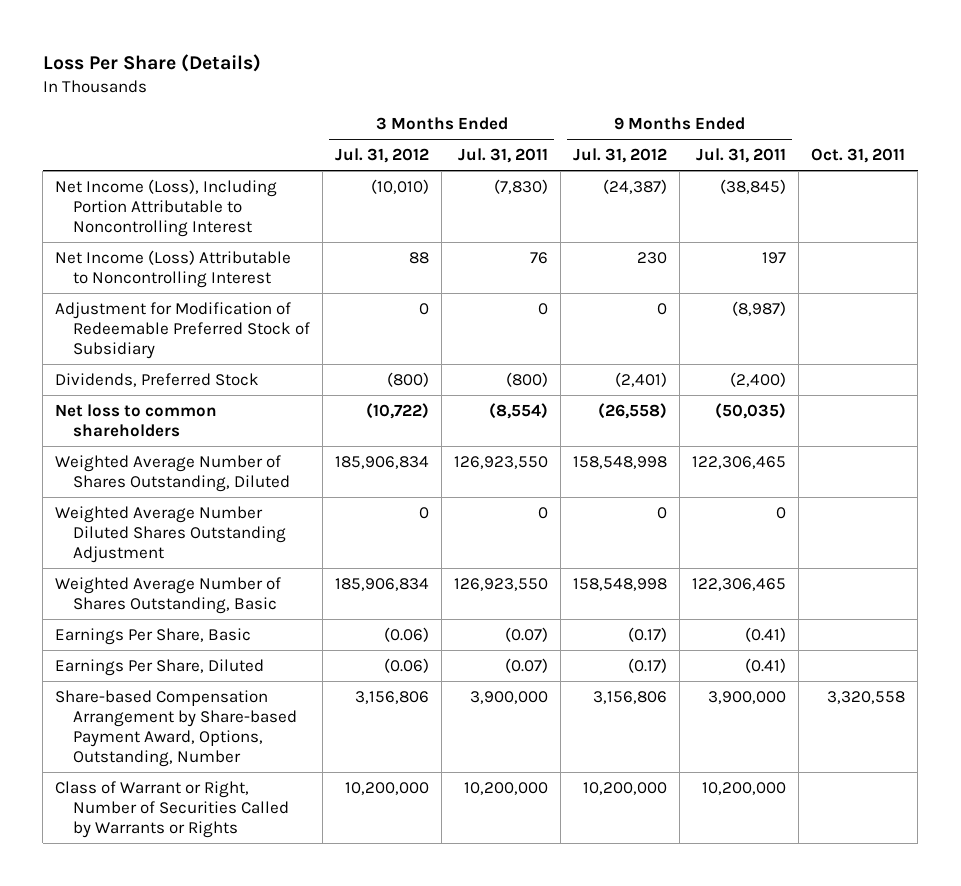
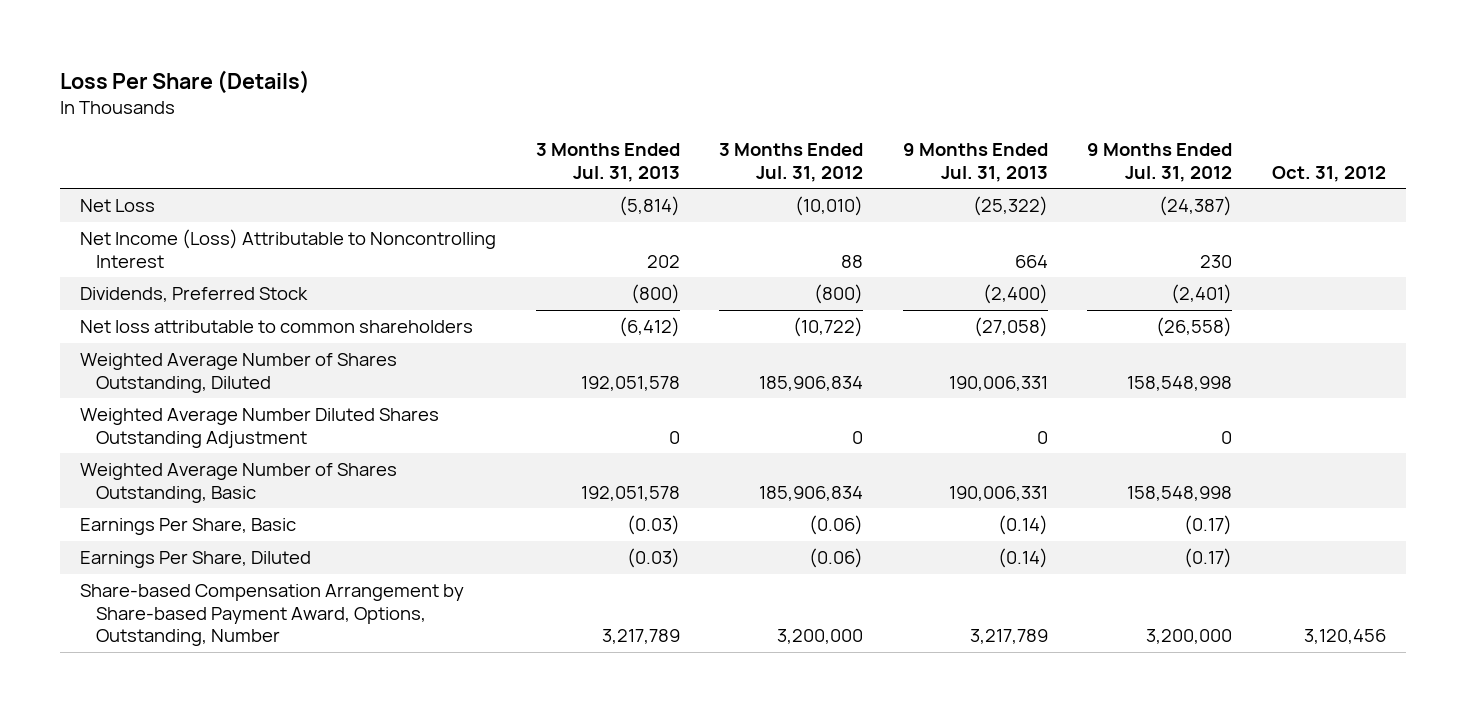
[458,148,549,164] Jul. 31, 2011 -> none
[696,148,787,164] Jul. 31, 2011 -> none
[811,148,906,164] Oct. 31, 2011 -> none
none -> [535,143,680,182] 3 Months Ended Jul. 31, 2013
none -> [902,143,1048,182] 9 Months Ended Jul. 31, 2013
none -> [1271,165,1386,182] Oct. 31, 2012
[55,178,278,237] Net Income (Loss), Including Portion Attributable to Noncontrolling Interest -> [80,199,156,213] Net Loss
[55,301,311,359] Adjustment for Modification of Redeemable Preferred Stock of Subsidiary -> none
[55,403,218,437] Net loss to common shareholders -> [80,320,474,334] Net loss attributable to common shareholders
[55,780,290,838] Class of Warrant or Right, Number of Securities Called by Warrants or Rights -> none
[355,690,430,704] 3,156,806 -> [777,628,864,644] 3,200,000
[593,690,668,704] 3,156,806 -> [1146,628,1233,644] 3,200,000

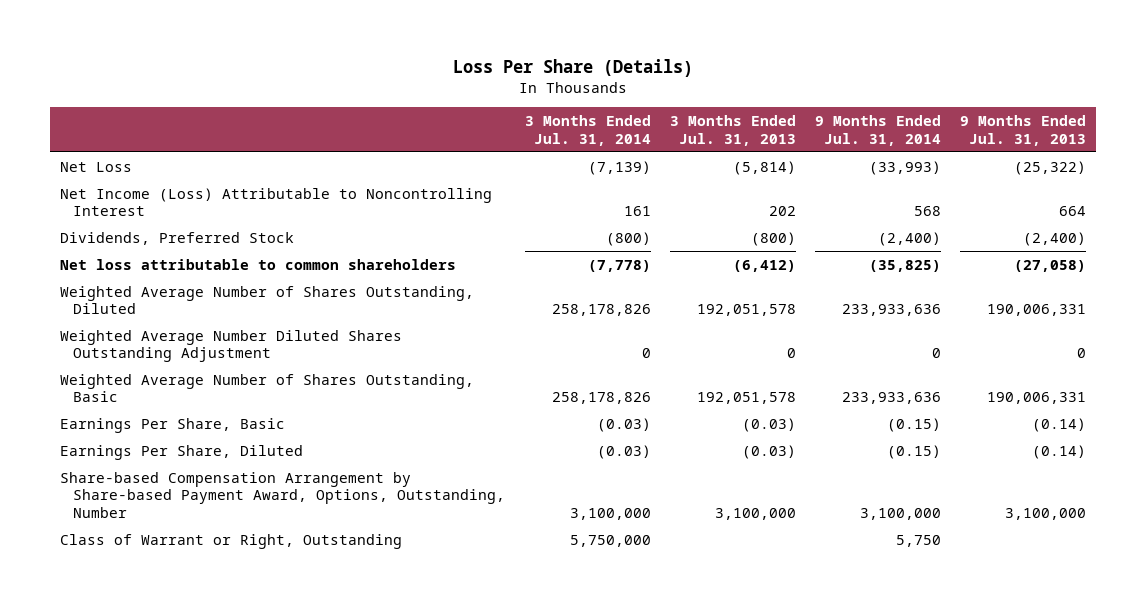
[719,143,864,182] 3 Months Ended Jul. 31, 2012 -> none
[1087,143,1233,182] 9 Months Ended Jul. 31, 2012 -> none
[1271,165,1386,182] Oct. 31, 2012 -> none
none -> [524,115,651,146] 3 Months Ended Jul. 31, 2014
none -> [814,115,941,146] 9 Months Ended Jul. 31, 2014
[601,628,680,644] 3,217,789 -> [714,507,796,520] 3,100,000
[969,628,1048,644] 3,217,789 -> [1005,507,1087,520] 3,100,000
none -> [60,533,403,549] Class of Warrant or Right, Outstanding

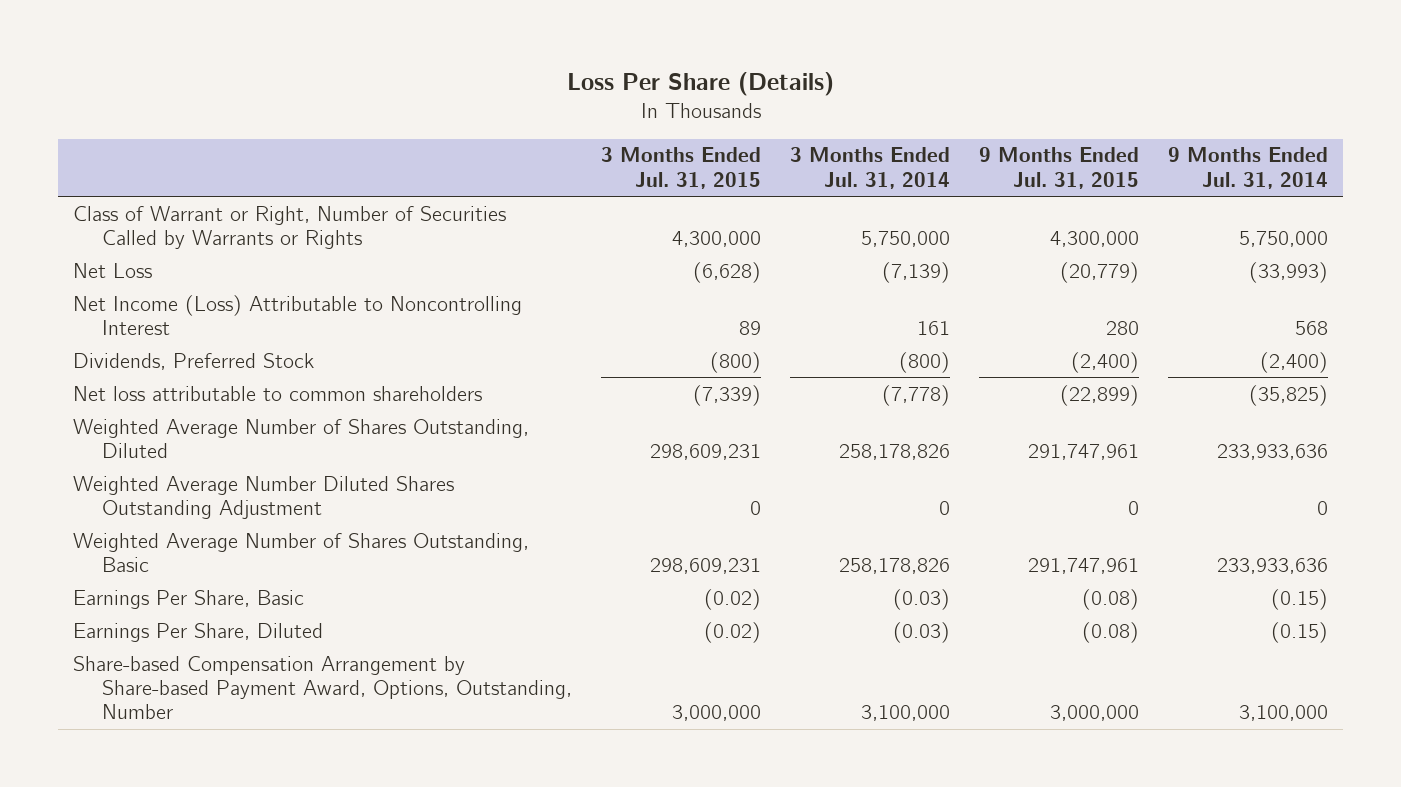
[669,115,796,146] 3 Months Ended Jul. 31, 2013 -> none
[960,115,1087,146] 9 Months Ended Jul. 31, 2013 -> none
none -> [600,147,761,189] 3 Months Ended Jul. 31, 2015
none -> [979,147,1140,189] 9 Months Ended Jul. 31, 2015
none -> [73,205,507,250] Class of Warrant or Right, Number of Securities Called by Warrants or Rights
[60,533,403,549] Class of Warrant or Right, Outstanding -> none

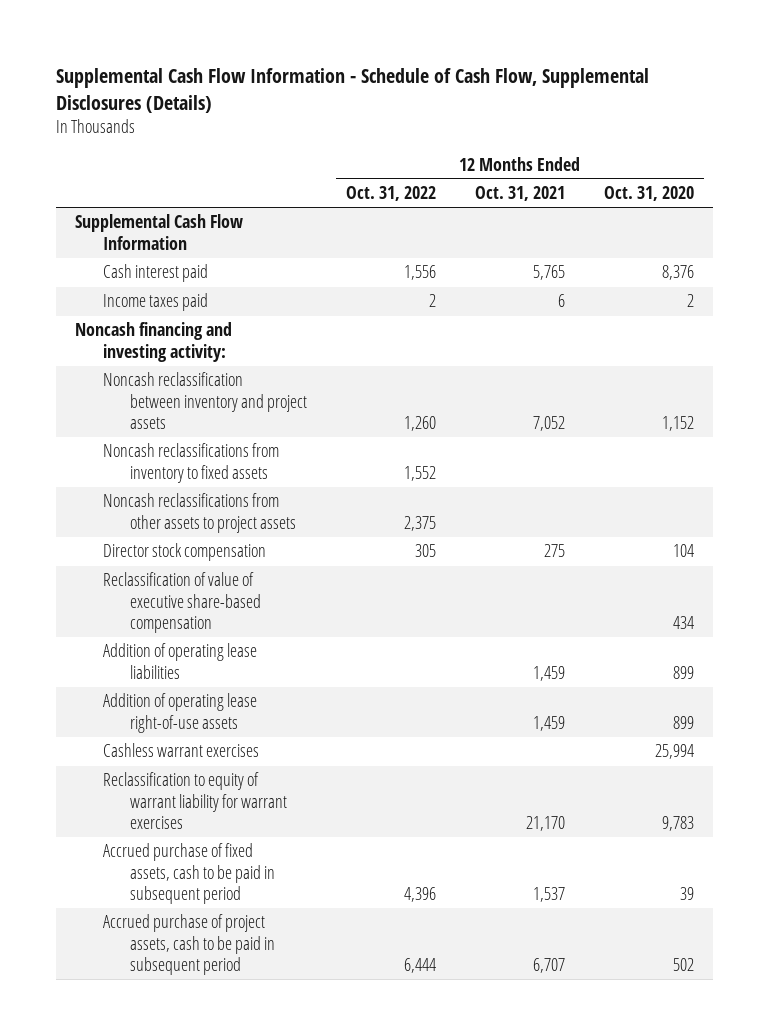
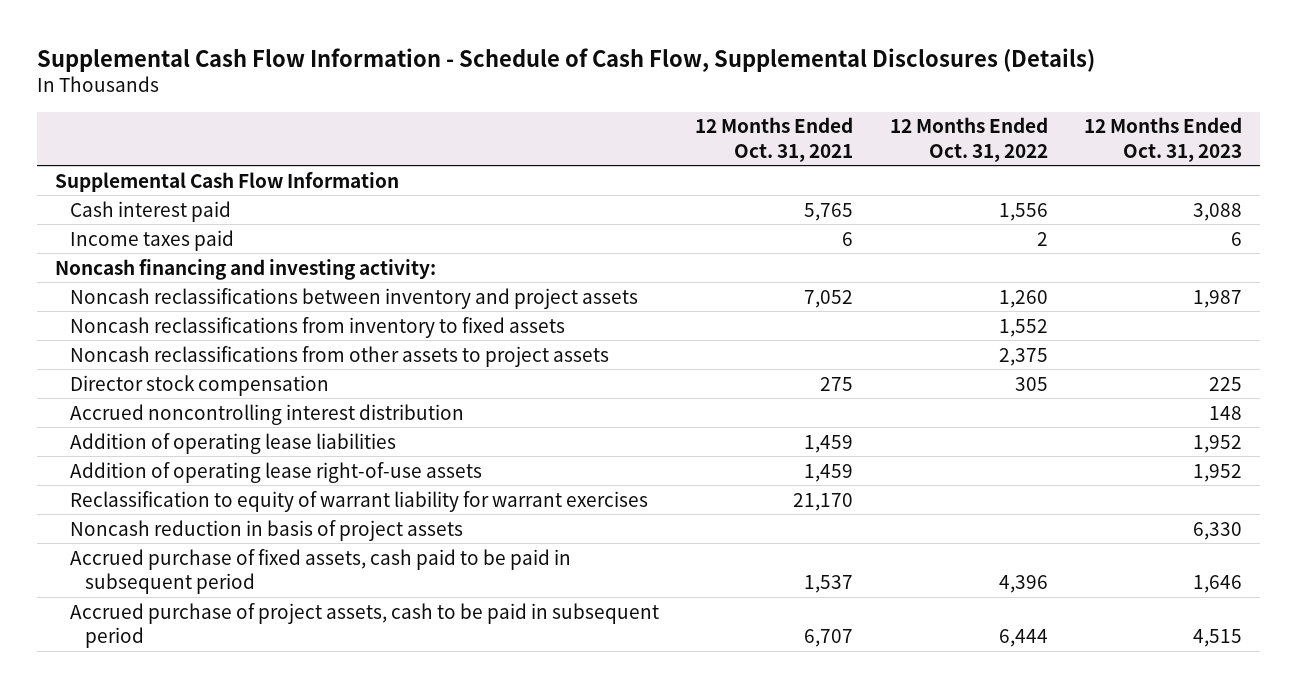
[603,186,694,202] Oct. 31, 2020 -> none
none -> [1083,117,1242,162] 12 Months Ended Oct. 31, 2023
[102,372,307,430] Noncash reclassification between inventory and project assets -> [69,287,638,309] Noncash reclassifications between inventory and project assets
[102,572,261,634] Reclassification of value of executive share-based compensation -> none
none -> [69,403,464,425] Accrued noncontrolling interest distribution
[102,743,259,758] Cashless warrant exercises -> none
none -> [69,519,463,541] Noncash reduction in basis of project assets
[102,843,275,905] Accrued purchase of fixed assets, cash to be paid in subsequent period -> [69,548,571,595] Accrued purchase of fixed assets, cash paid to be paid in subsequent period

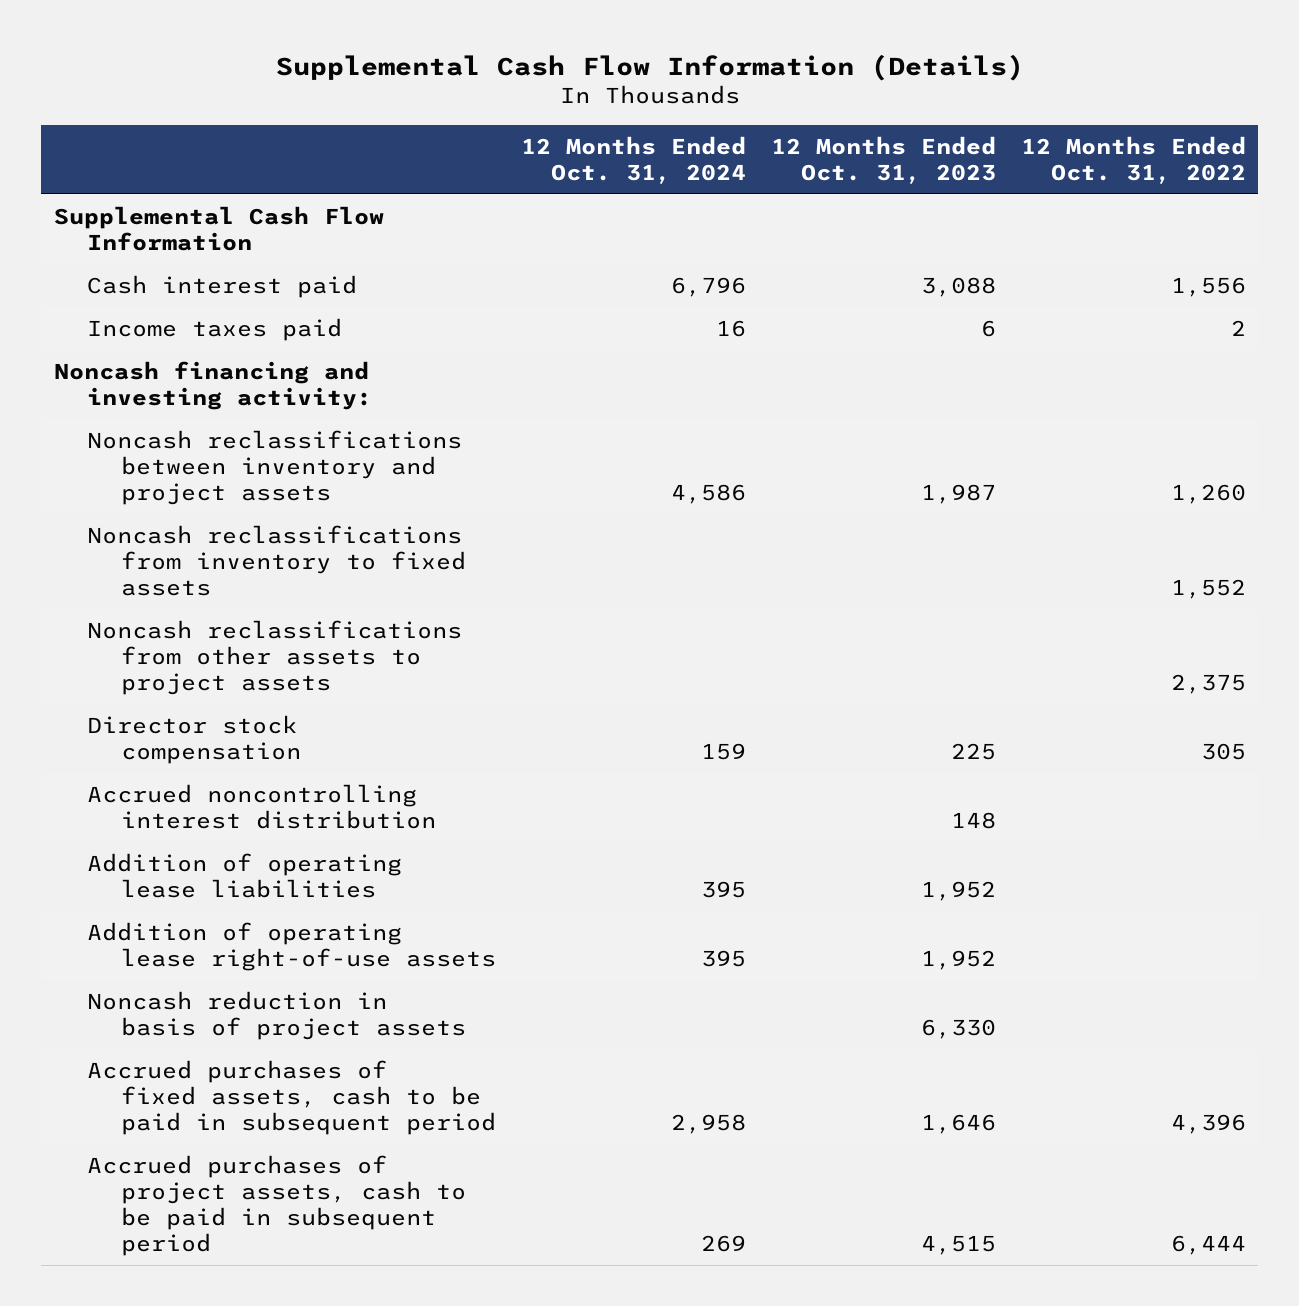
[36,47,1095,72] Supplemental Cash Flow Information - Schedule of Cash Flow, Supplemental Disclosures (Details) -> [275,53,1024,81] Supplemental Cash Flow Information (Details)
[695,117,854,162] 12 Months Ended Oct. 31, 2021 -> none
none -> [520,135,746,184] 12 Months Ended Oct. 31, 2024
[69,490,648,512] Reclassification to equity of warrant liability for warrant exercises -> none
[69,548,571,595] Accrued purchase of fixed assets, cash paid to be paid in subsequent period -> [87,1059,496,1136] Accrued purchases of fixed assets, cash to be paid in subsequent period
[69,602,659,649] Accrued purchase of project assets, cash to be paid in subsequent period -> [87,1154,466,1257] Accrued purchases of project assets, cash to be paid in subsequent period

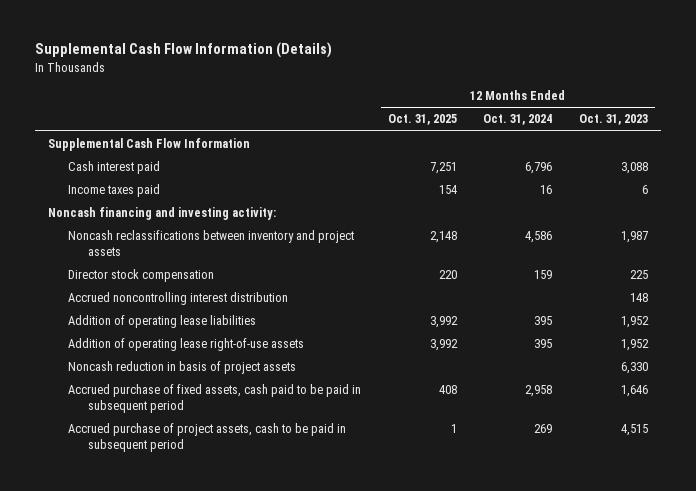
[1020,135,1246,184] 12 Months Ended Oct. 31, 2022 -> none
none -> [387,114,457,126] Oct. 31, 2025
[87,524,466,597] Noncash reclassifications from inventory to fixed assets -> none
[87,619,463,696] Noncash reclassifications from other assets to project assets -> none
[87,1059,496,1136] Accrued purchases of fixed assets, cash to be paid in subsequent period -> [67,384,361,414] Accrued purchase of fixed assets, cash paid to be paid in subsequent period
[87,1154,466,1257] Accrued purchases of project assets, cash to be paid in subsequent period -> [67,423,346,453] Accrued purchase of project assets, cash to be paid in subsequent period

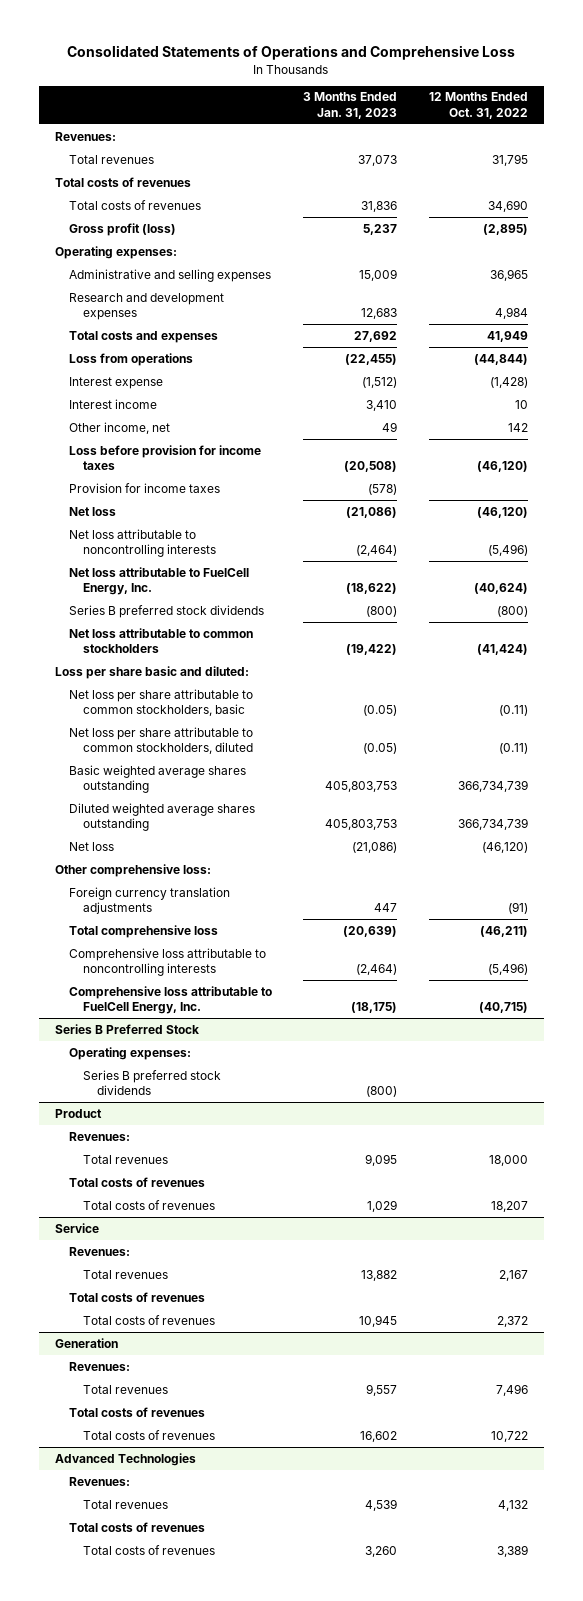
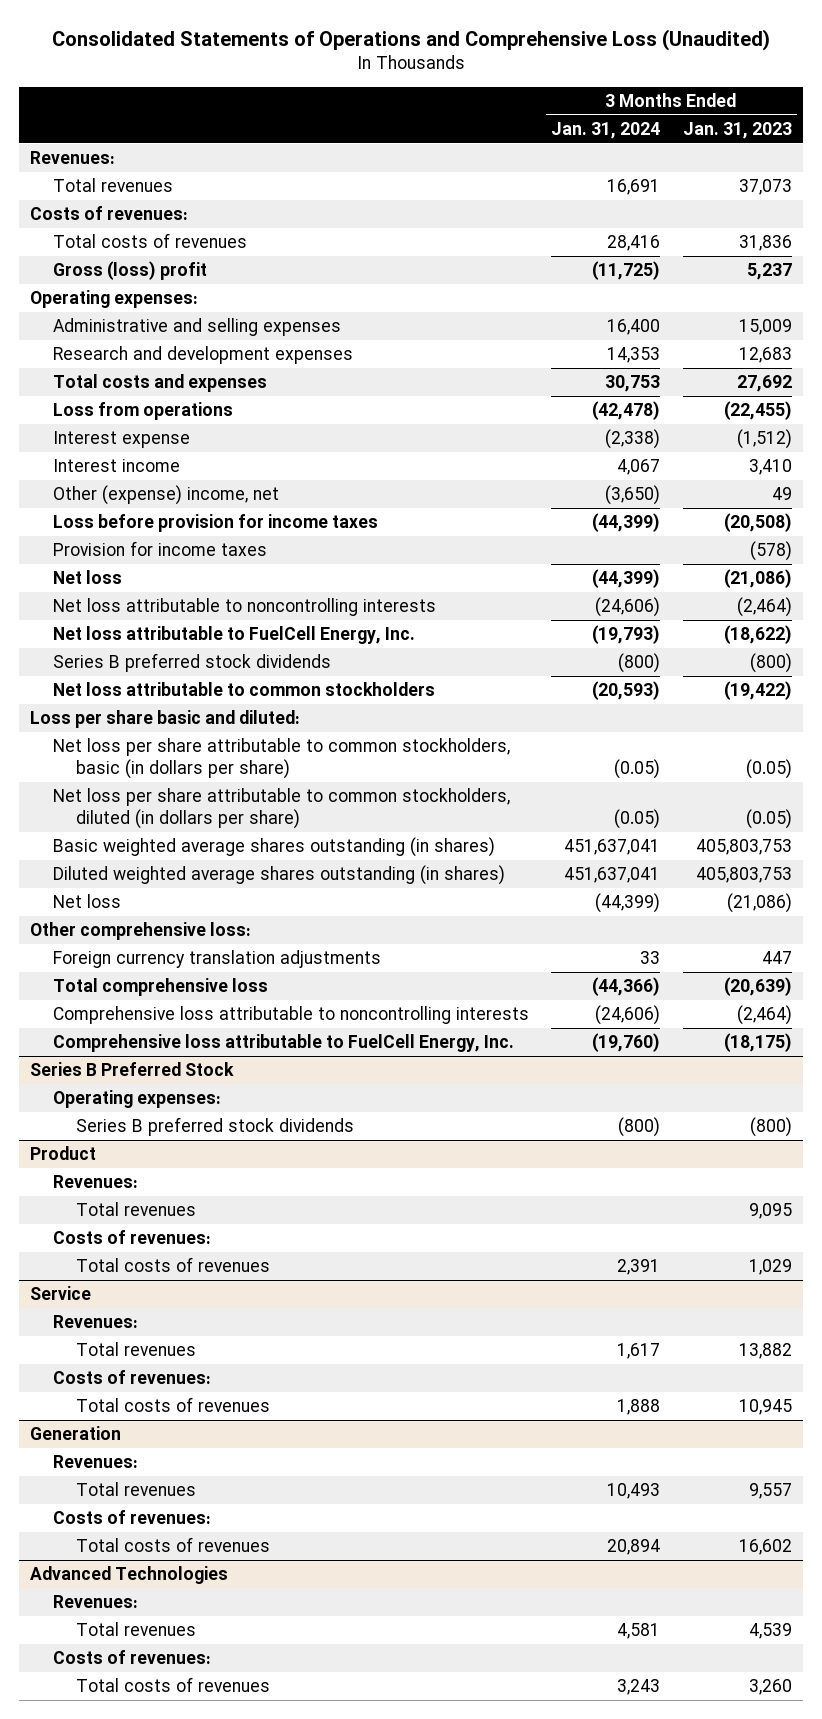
[67,45,516,61] Consolidated Statements of Operations and Comprehensive Loss -> [51,28,770,51] Consolidated Statements of Operations and Comprehensive Loss (Unaudited)
[429,92,529,119] 12 Months Ended Oct. 31, 2022 -> none
none -> [551,121,661,139] Jan. 31, 2024
[54,176,191,187] Total costs of revenues -> [30,206,189,221] Costs of revenues:
[68,222,176,236] Gross profit (loss) -> [53,261,208,281] Gross (loss) profit
[68,421,170,434] Other income, net -> [53,485,280,506] Other (expense) income, net
[68,688,253,717] Net loss per share attributable to common stockholders, basic -> [53,738,511,779] Net loss per share attributable to common stockholders, basic (in dollars per share)
[68,726,253,755] Net loss per share attributable to common stockholders, diluted -> [53,788,511,829] Net loss per share attributable to common stockholders, diluted (in dollars per share)
[68,764,246,794] Basic weighted average shares outstanding -> [53,837,496,858] Basic weighted average shares outstanding (in shares)
[68,802,255,832] Diluted weighted average shares outstanding -> [53,865,506,886] Diluted weighted average shares outstanding (in shares)
[68,1176,205,1187] Total costs of revenues -> [53,1230,212,1245] Costs of revenues:
[68,1291,205,1302] Total costs of revenues -> [53,1370,212,1385] Costs of revenues:
[68,1406,205,1417] Total costs of revenues -> [53,1510,212,1525] Costs of revenues:
[68,1521,205,1532] Total costs of revenues -> [53,1650,212,1665] Costs of revenues:

